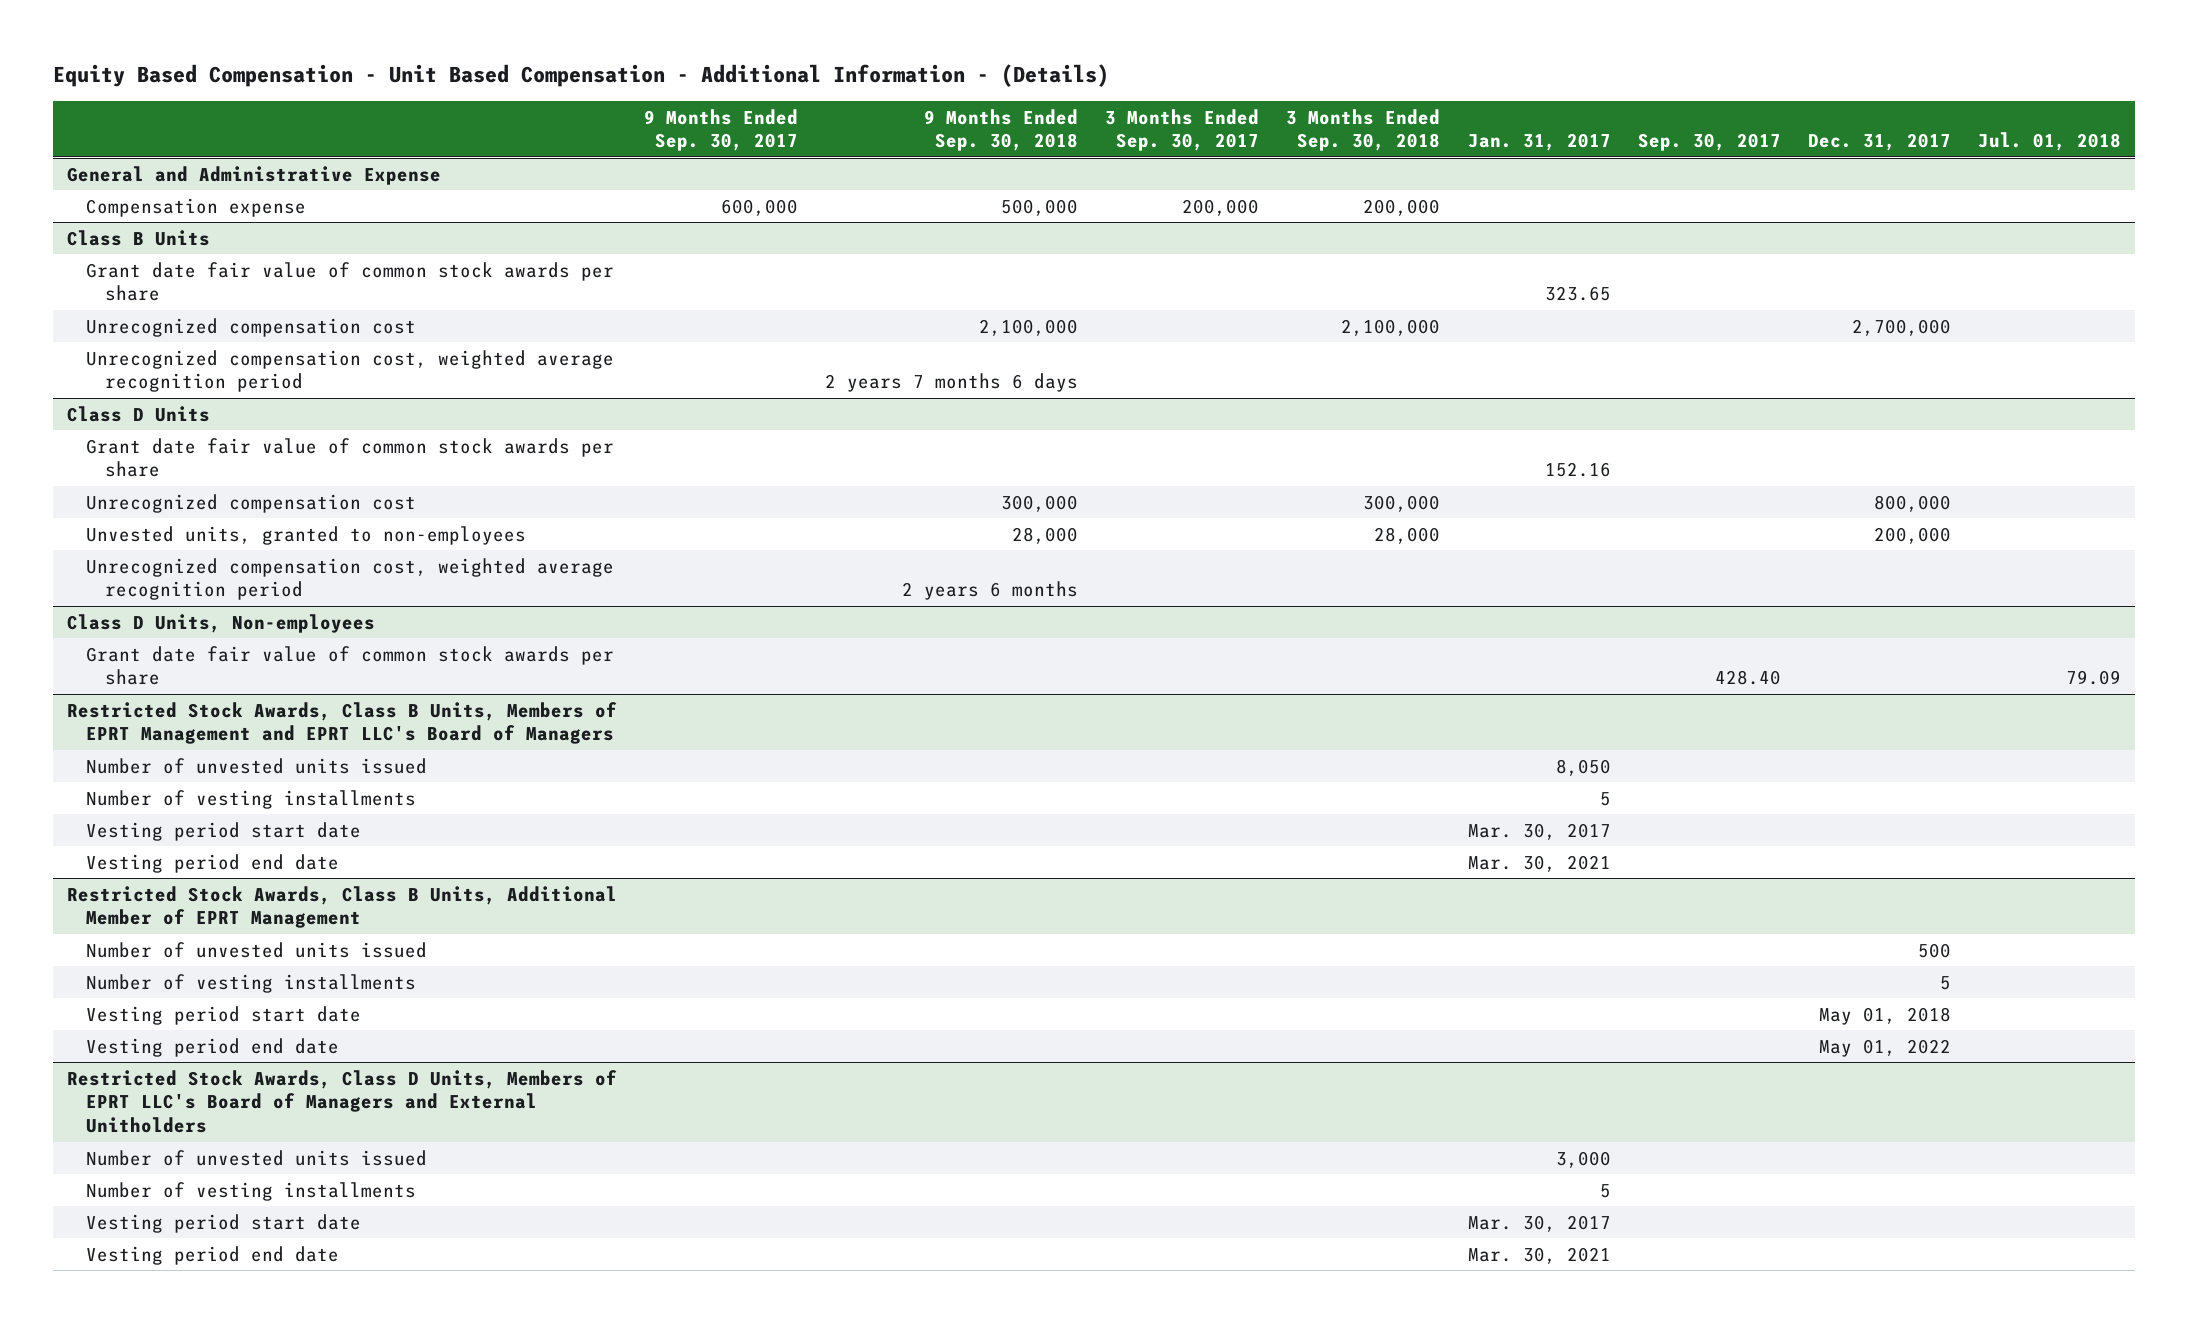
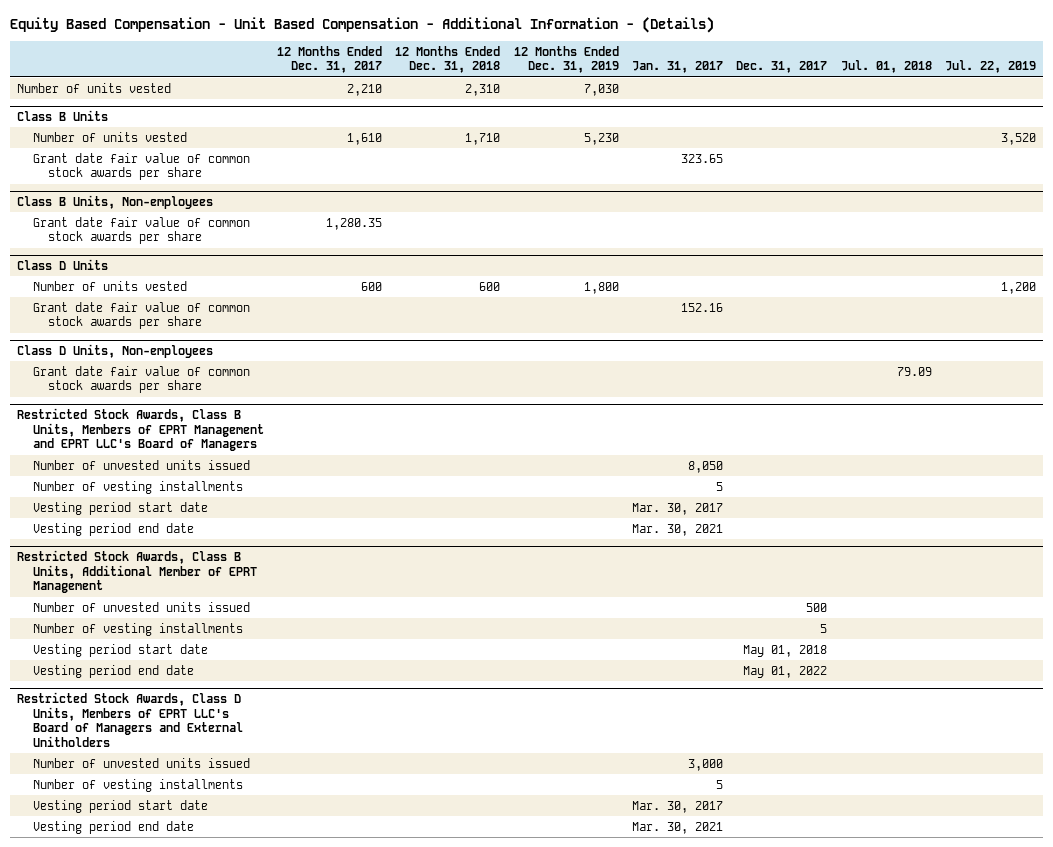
[643,108,798,152] 9 Months Ended Sep. 30, 2017 -> none
[924,108,1079,152] 9 Months Ended Sep. 30, 2018 -> none
[1105,108,1260,152] 3 Months Ended Sep. 30, 2017 -> none
[1286,108,1441,152] 3 Months Ended Sep. 30, 2018 -> none
[1637,133,1781,152] Sep. 30, 2017 -> none
none -> [276,45,382,74] 12 Months Ended Dec. 31, 2017
none -> [395,45,501,74] 12 Months Ended Dec. 31, 2018
none -> [513,45,619,74] 12 Months Ended Dec. 31, 2019
none -> [945,60,1037,74] Jul. 22, 2019
[66,165,441,185] General and Administrative Expense -> none
[86,197,307,217] Compensation expense -> none
none -> [17,82,172,93] Number of units vested
none -> [32,131,187,142] Number of units vested
[86,317,417,337] Unrecognized compensation cost -> none
[86,349,615,393] Unrecognized compensation cost, weighted average recognition period -> none
none -> [17,194,214,209] Class B Units, Non-employees
none -> [32,216,250,245] Grant date fair value of common stock awards per share
none -> [32,280,187,291] Number of units vested
[86,493,417,513] Unrecognized compensation cost -> none
[86,525,527,545] Unvested units, granted to non-employees -> none
[86,557,615,601] Unrecognized compensation cost, weighted average recognition period -> none

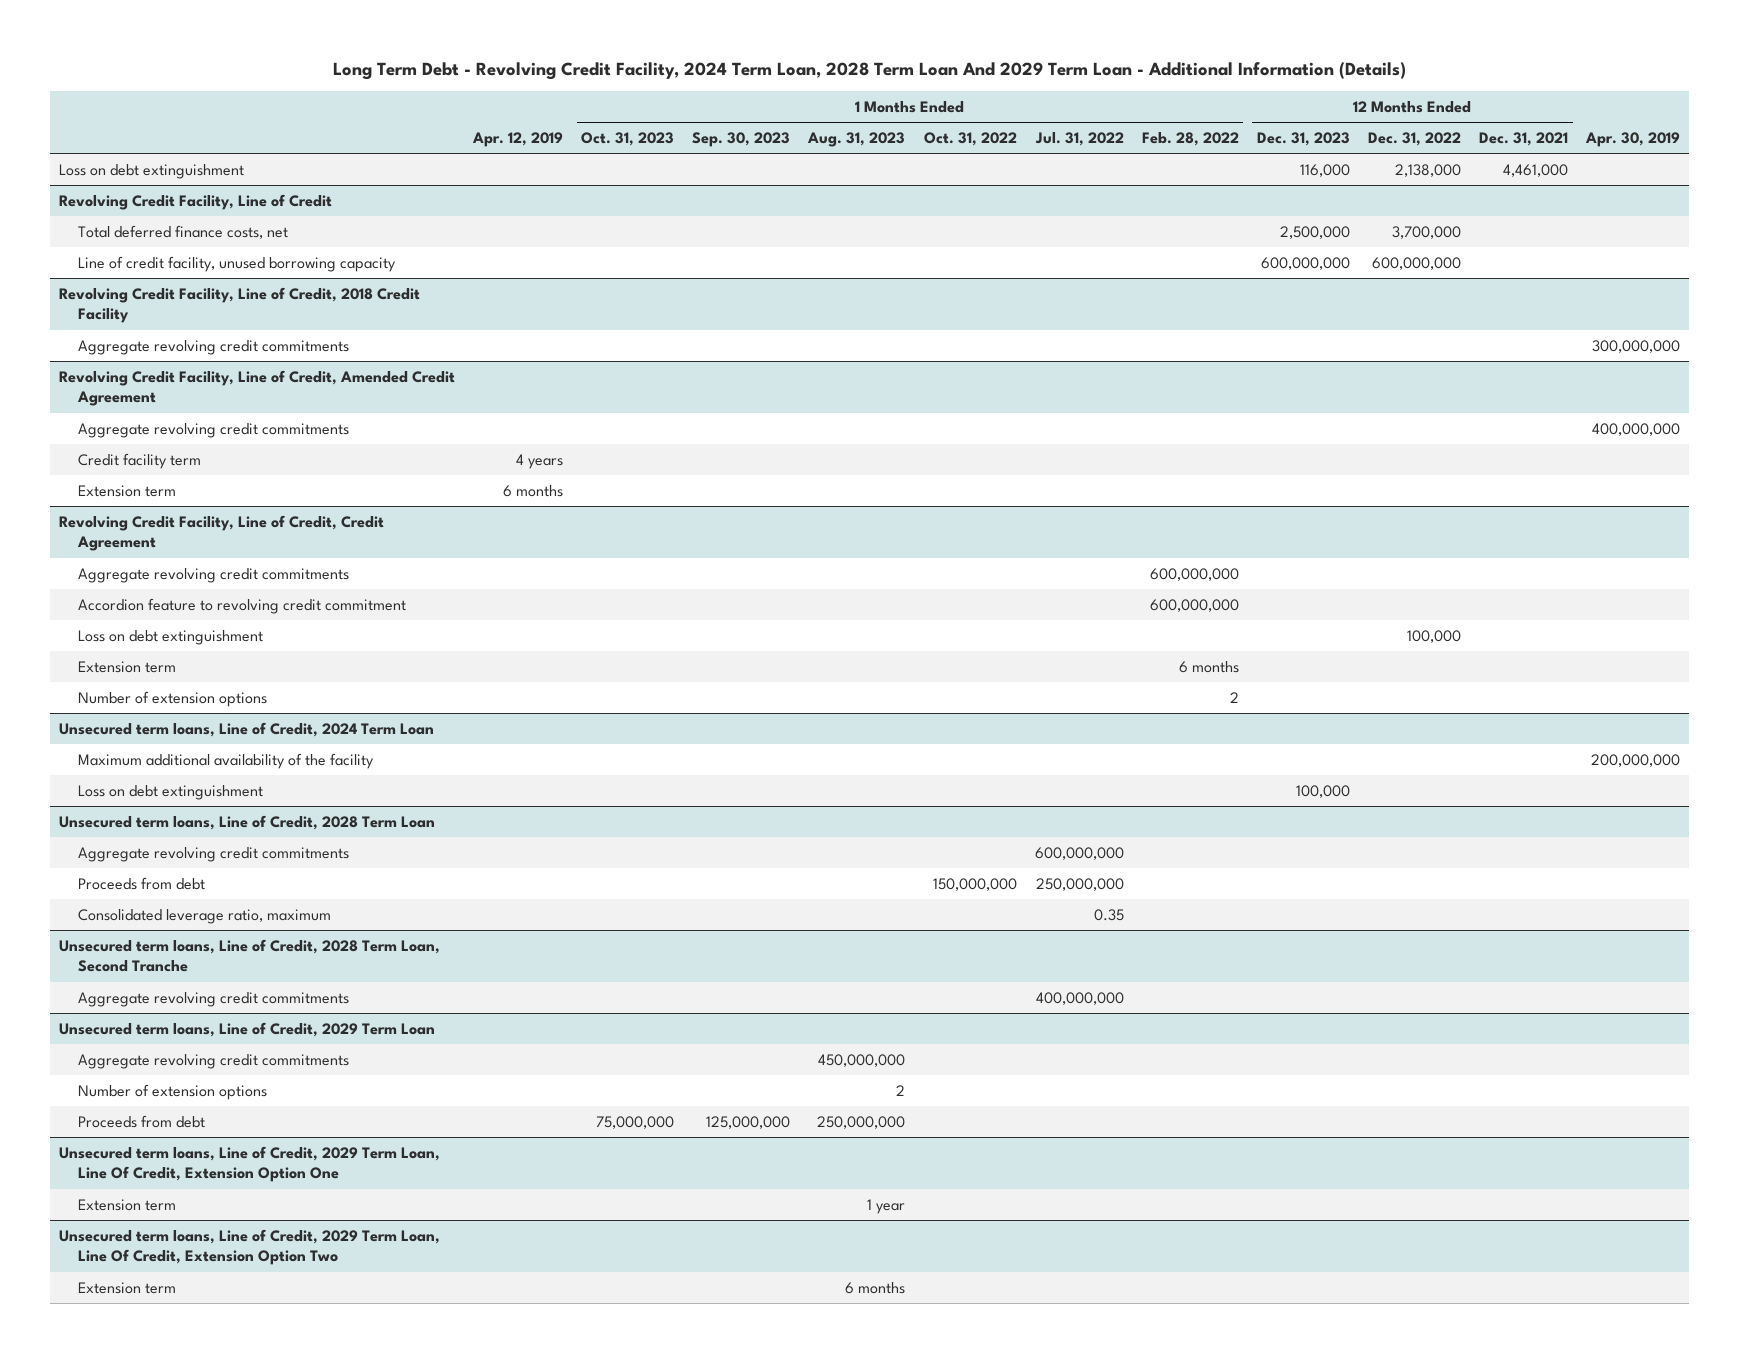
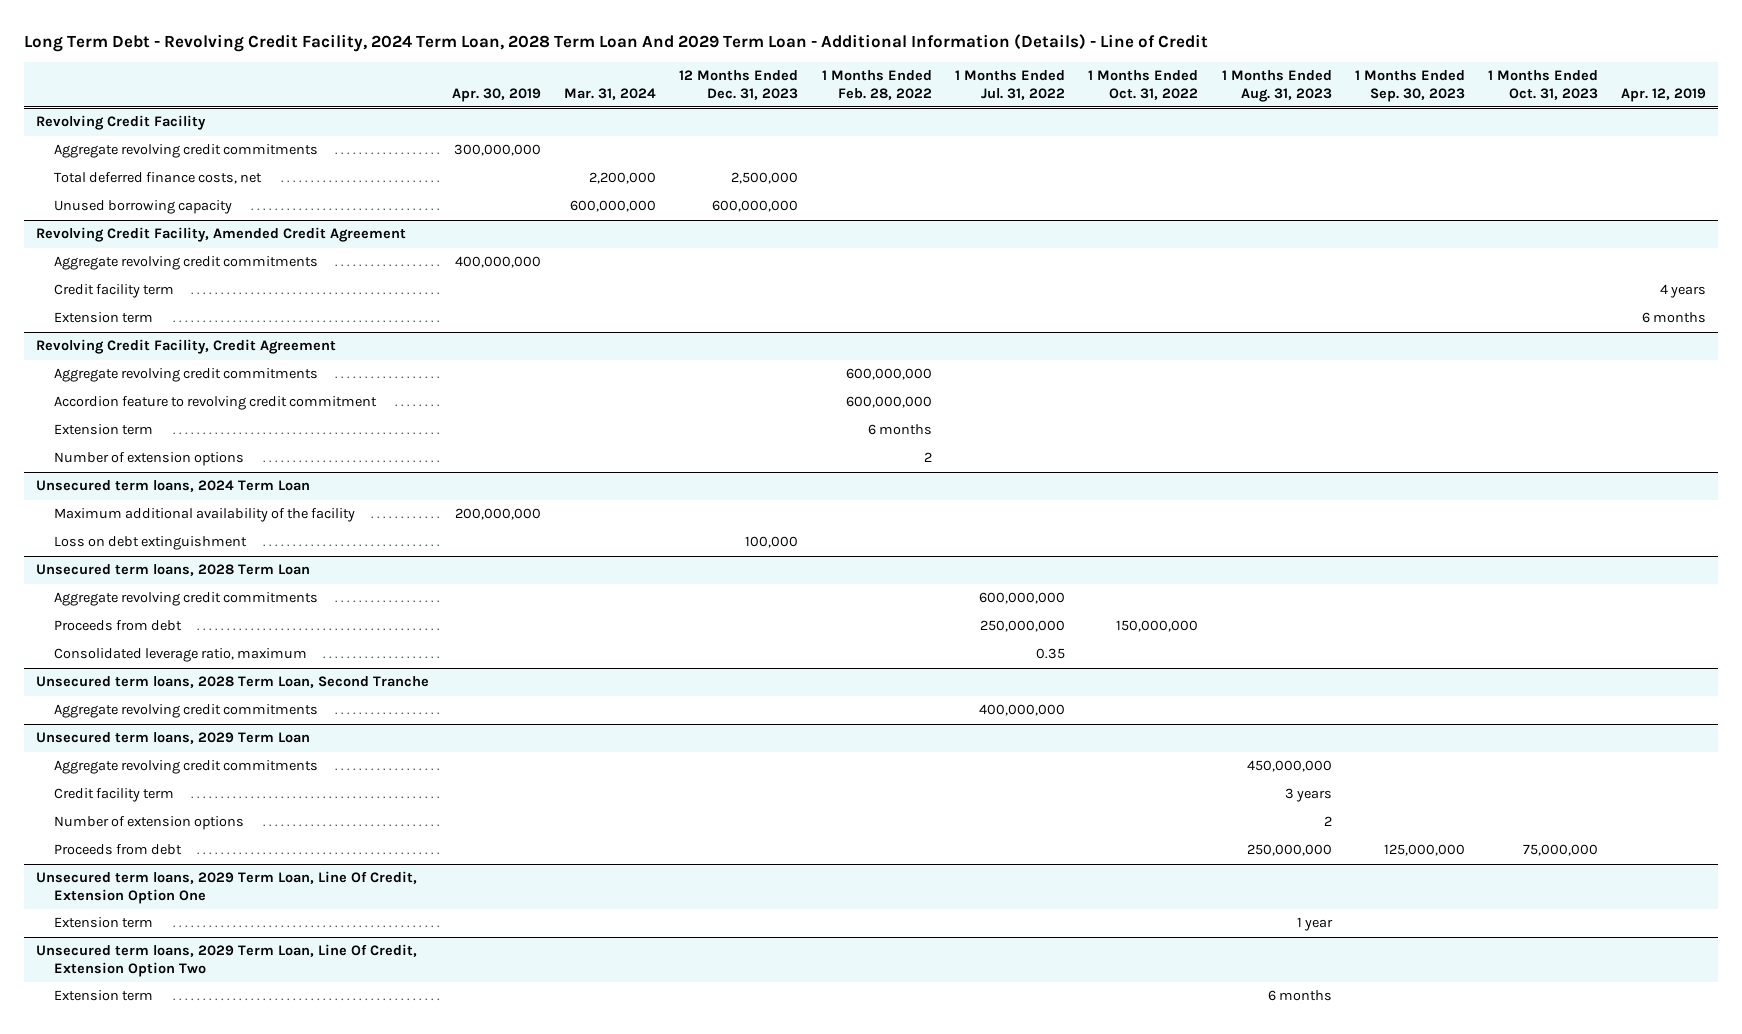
[332,62,1406,81] Long Term Debt - Revolving Credit Facility, 2024 Term Loan, 2028 Term Loan And 2029 Term Loan - Additional Information (Details) -> [24,33,1209,52] Long Term Debt - Revolving Credit Facility, 2024 Term Loan, 2028 Term Loan And 2029 Term Loan - Additional Information (Details) - Line of Credit
[1367,132,1461,147] Dec. 31, 2022 -> none
[1479,132,1569,147] Dec. 31, 2021 -> none
none -> [564,87,657,100] Mar. 31, 2024
[58,163,244,179] Loss on debt extinguishment -> none
[58,193,332,210] Revolving Credit Facility, Line of Credit -> [35,115,206,131] Revolving Credit Facility
none -> [54,144,319,159] Aggregate revolving credit commitments
[58,286,420,324] Revolving Credit Facility, Line of Credit, 2018 Credit Facility -> none
[77,339,349,355] Aggregate revolving credit commitments -> none
[77,255,396,272] Line of credit facility, unused borrowing capacity -> [54,200,233,215] Unused borrowing capacity
[58,369,455,407] Revolving Credit Facility, Line of Credit, Amended Credit Agreement -> [35,227,406,243] Revolving Credit Facility, Amended Credit Agreement
[58,514,384,552] Revolving Credit Facility, Line of Credit, Credit Agreement -> [35,339,336,355] Revolving Credit Facility, Credit Agreement
[77,629,263,645] Loss on debt extinguishment -> none
[58,721,434,737] Unsecured term loans, Line of Credit, 2024 Term Loan -> [35,480,310,493] Unsecured term loans, 2024 Term Loan
[58,814,435,830] Unsecured term loans, Line of Credit, 2028 Term Loan -> [35,564,310,577] Unsecured term loans, 2028 Term Loan
[58,938,440,973] Unsecured term loans, Line of Credit, 2028 Term Loan, Second Tranche -> [35,676,429,689] Unsecured term loans, 2028 Term Loan, Second Tranche
[58,1021,435,1037] Unsecured term loans, Line of Credit, 2029 Term Loan -> [35,732,310,745] Unsecured term loans, 2029 Term Loan
none -> [54,788,175,803] Credit facility term
[58,1145,440,1183] Unsecured term loans, Line of Credit, 2029 Term Loan, Line Of Credit, Extension Option One -> [35,871,417,905] Unsecured term loans, 2029 Term Loan, Line Of Credit, Extension Option One
[58,1228,440,1266] Unsecured term loans, Line of Credit, 2029 Term Loan, Line Of Credit, Extension Option Two -> [35,944,417,978] Unsecured term loans, 2029 Term Loan, Line Of Credit, Extension Option Two

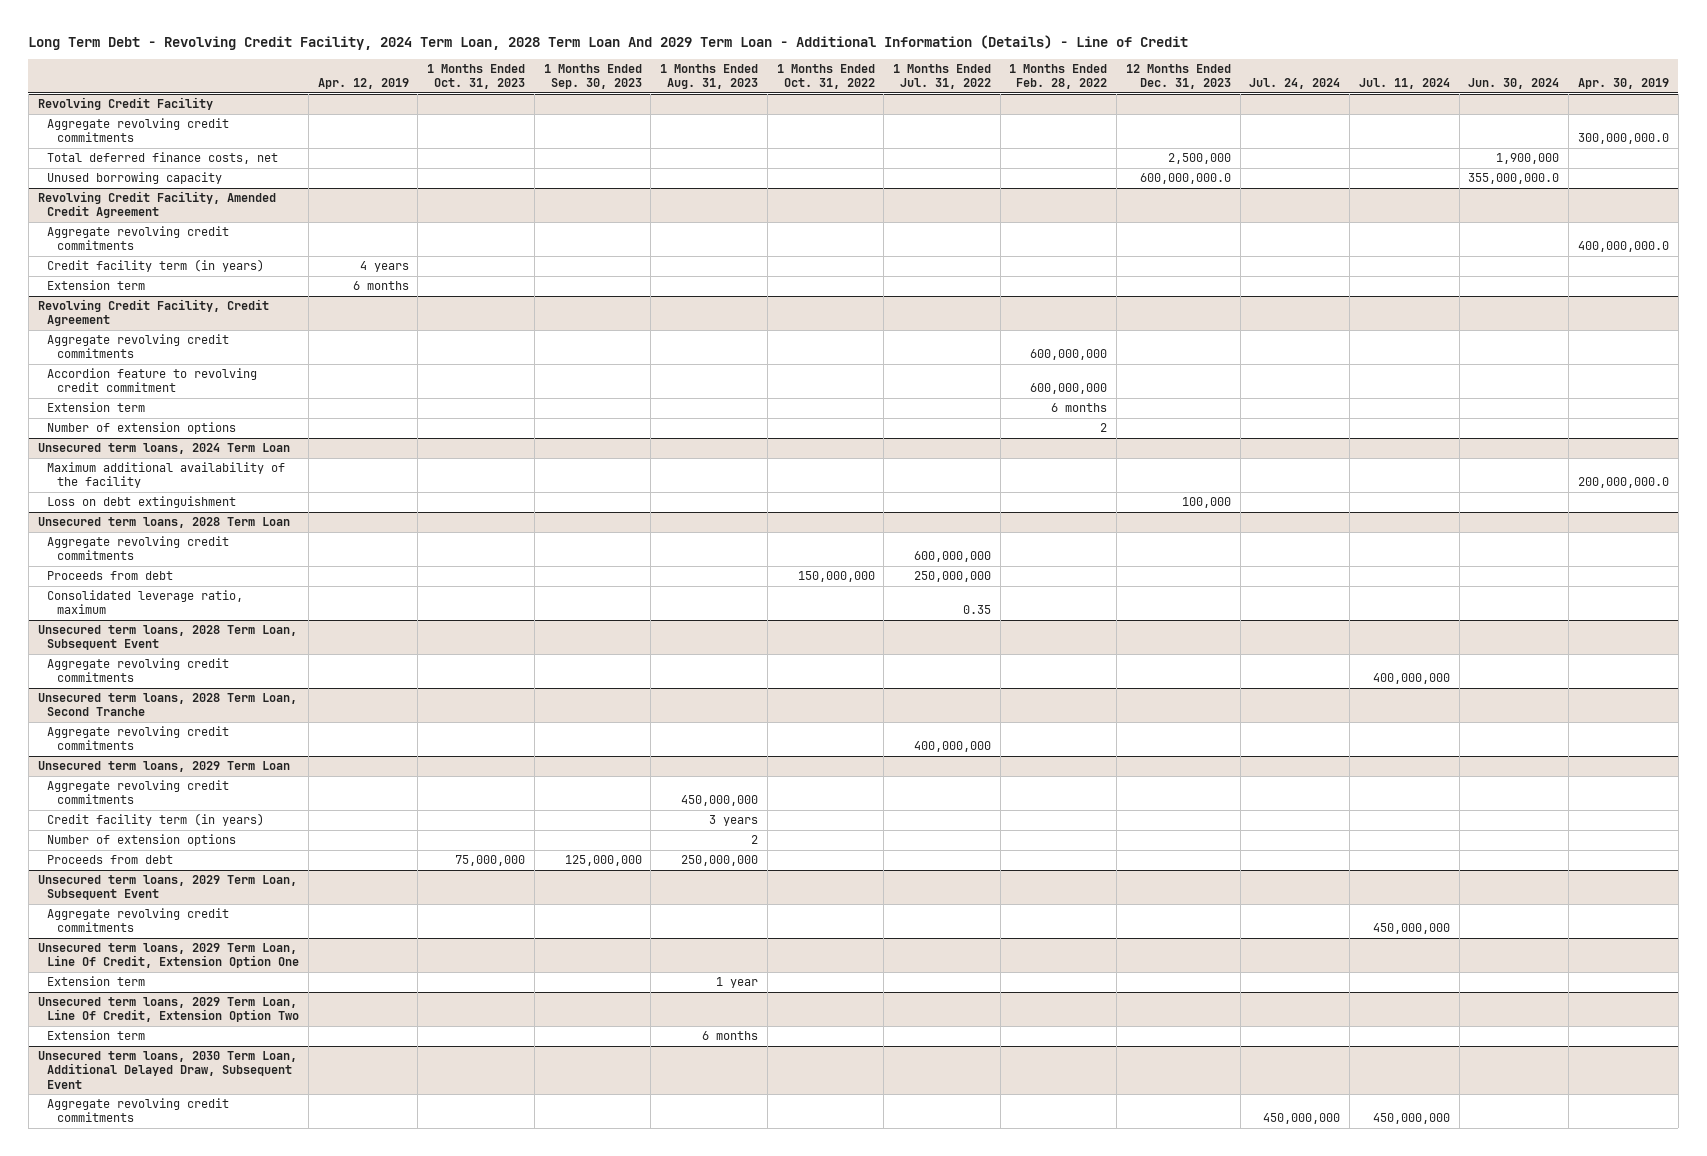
[564,87,657,100] Mar. 31, 2024 -> none
none -> [1249,78,1341,90] Jul. 24, 2024
none -> [1358,78,1450,90] Jul. 11, 2024
none -> [1468,78,1560,90] Jun. 30, 2024
[453,144,541,157] 300,000,000 -> [1577,133,1669,145] 300,000,000.0
[712,200,799,213] 600,000,000 -> [1139,173,1231,185] 600,000,000.0
[454,256,541,269] 400,000,000 -> [1577,241,1669,253] 400,000,000.0
[54,284,175,299] Credit facility term -> [47,259,265,273] Credit facility term (in years)
[454,508,541,521] 200,000,000 -> [1577,477,1669,489] 200,000,000.0
none -> [37,625,297,651] Unsecured term loans, 2028 Term Loan, Subsequent Event
none -> [47,658,230,683] Aggregate revolving credit commitments
[54,788,175,803] Credit facility term -> [47,813,265,827] Credit facility term (in years)
none -> [37,875,297,901] Unsecured term loans, 2029 Term Loan, Subsequent Event
none -> [47,908,230,933] Aggregate revolving credit commitments
none -> [37,1051,297,1089] Unsecured term loans, 2030 Term Loan, Additional Delayed Draw, Subsequent Event
none -> [47,1098,230,1123] Aggregate revolving credit commitments

